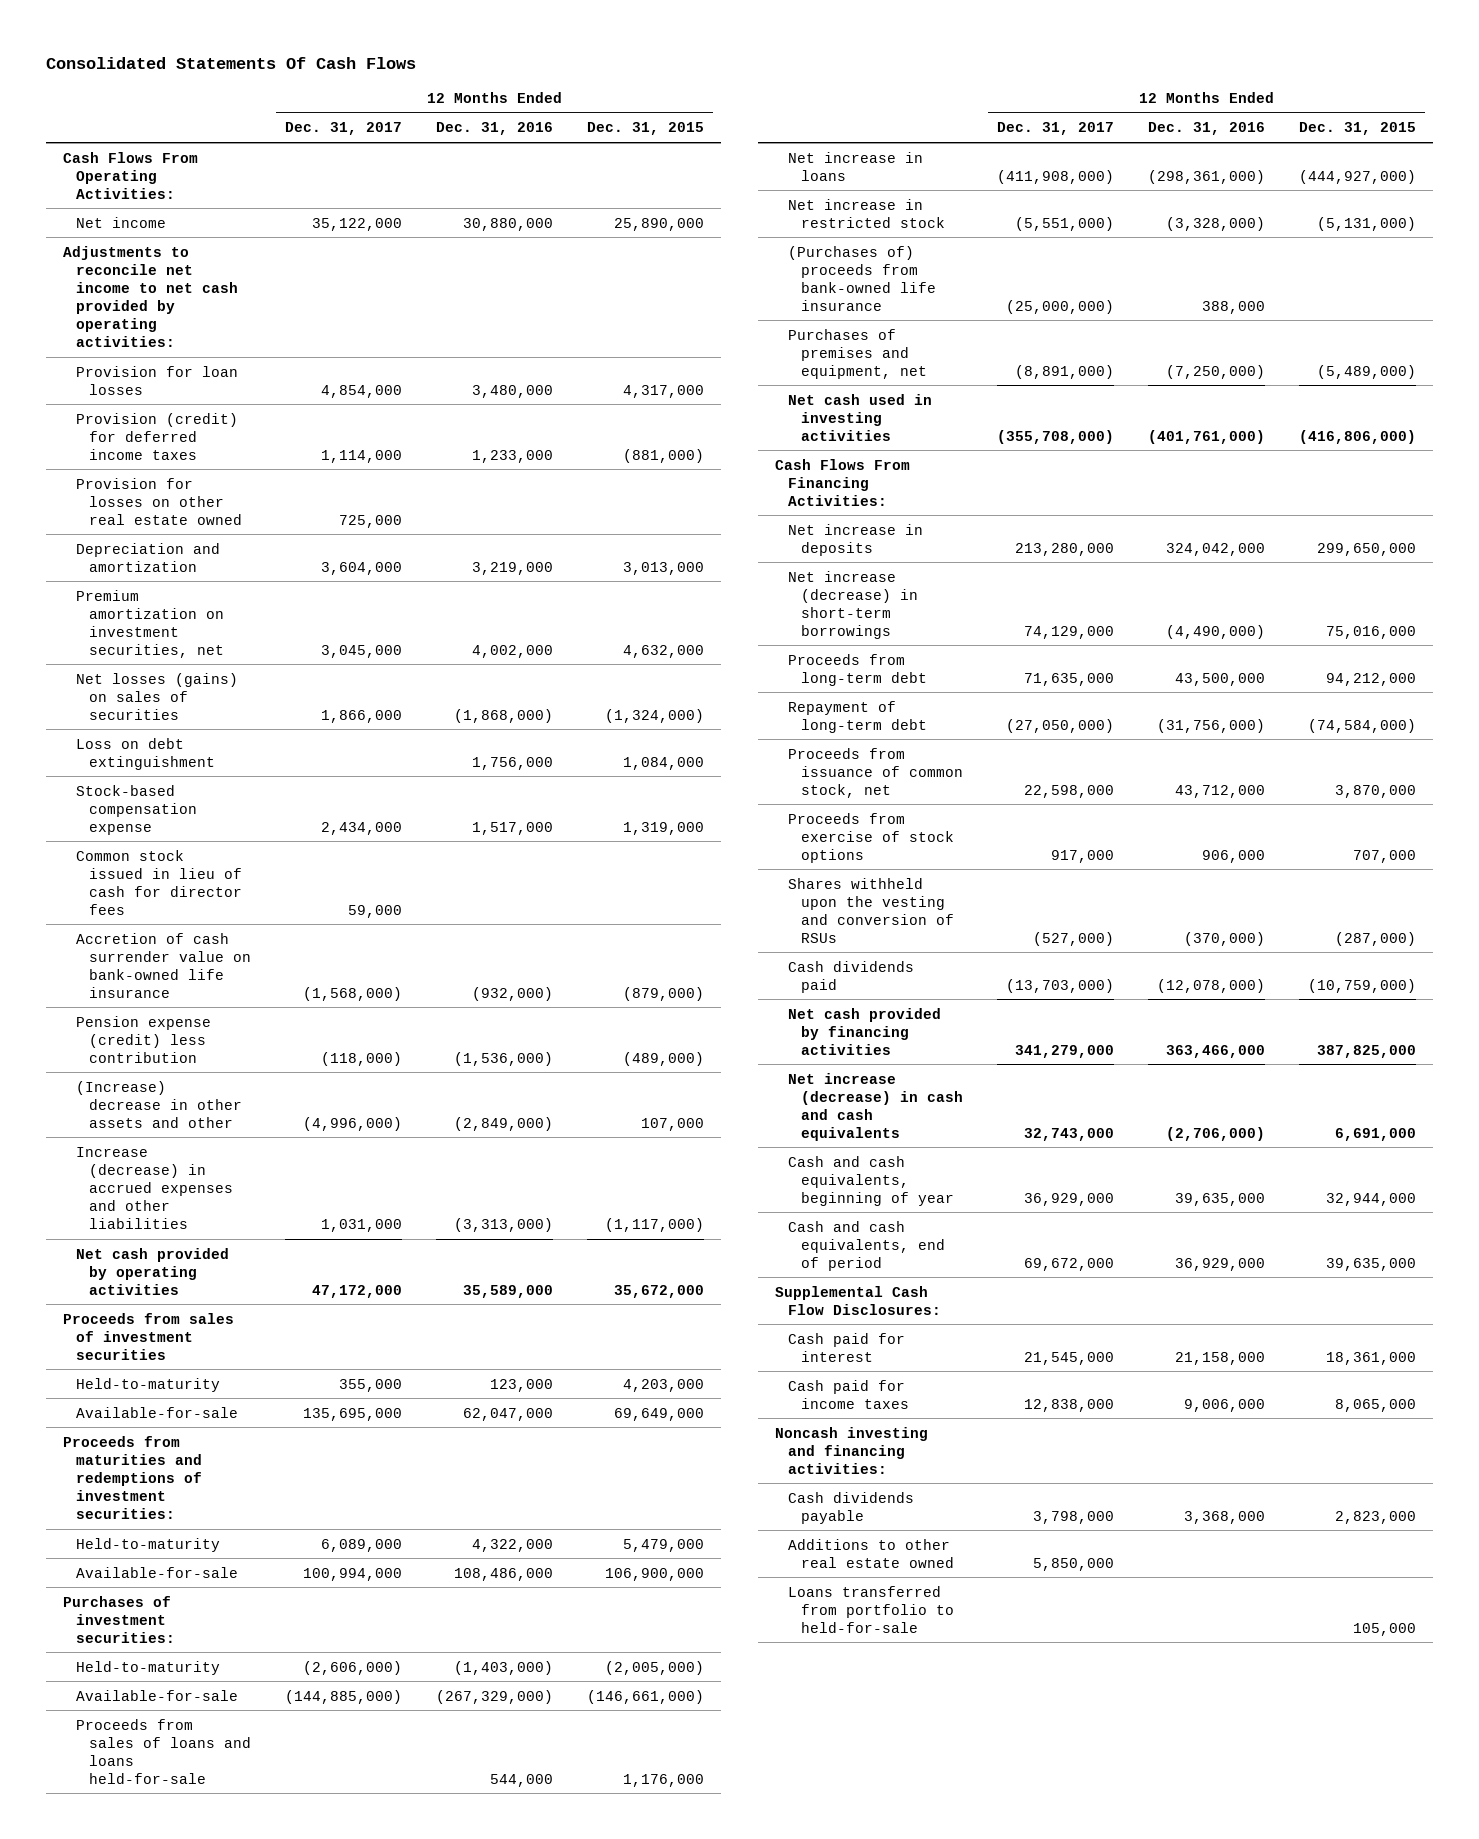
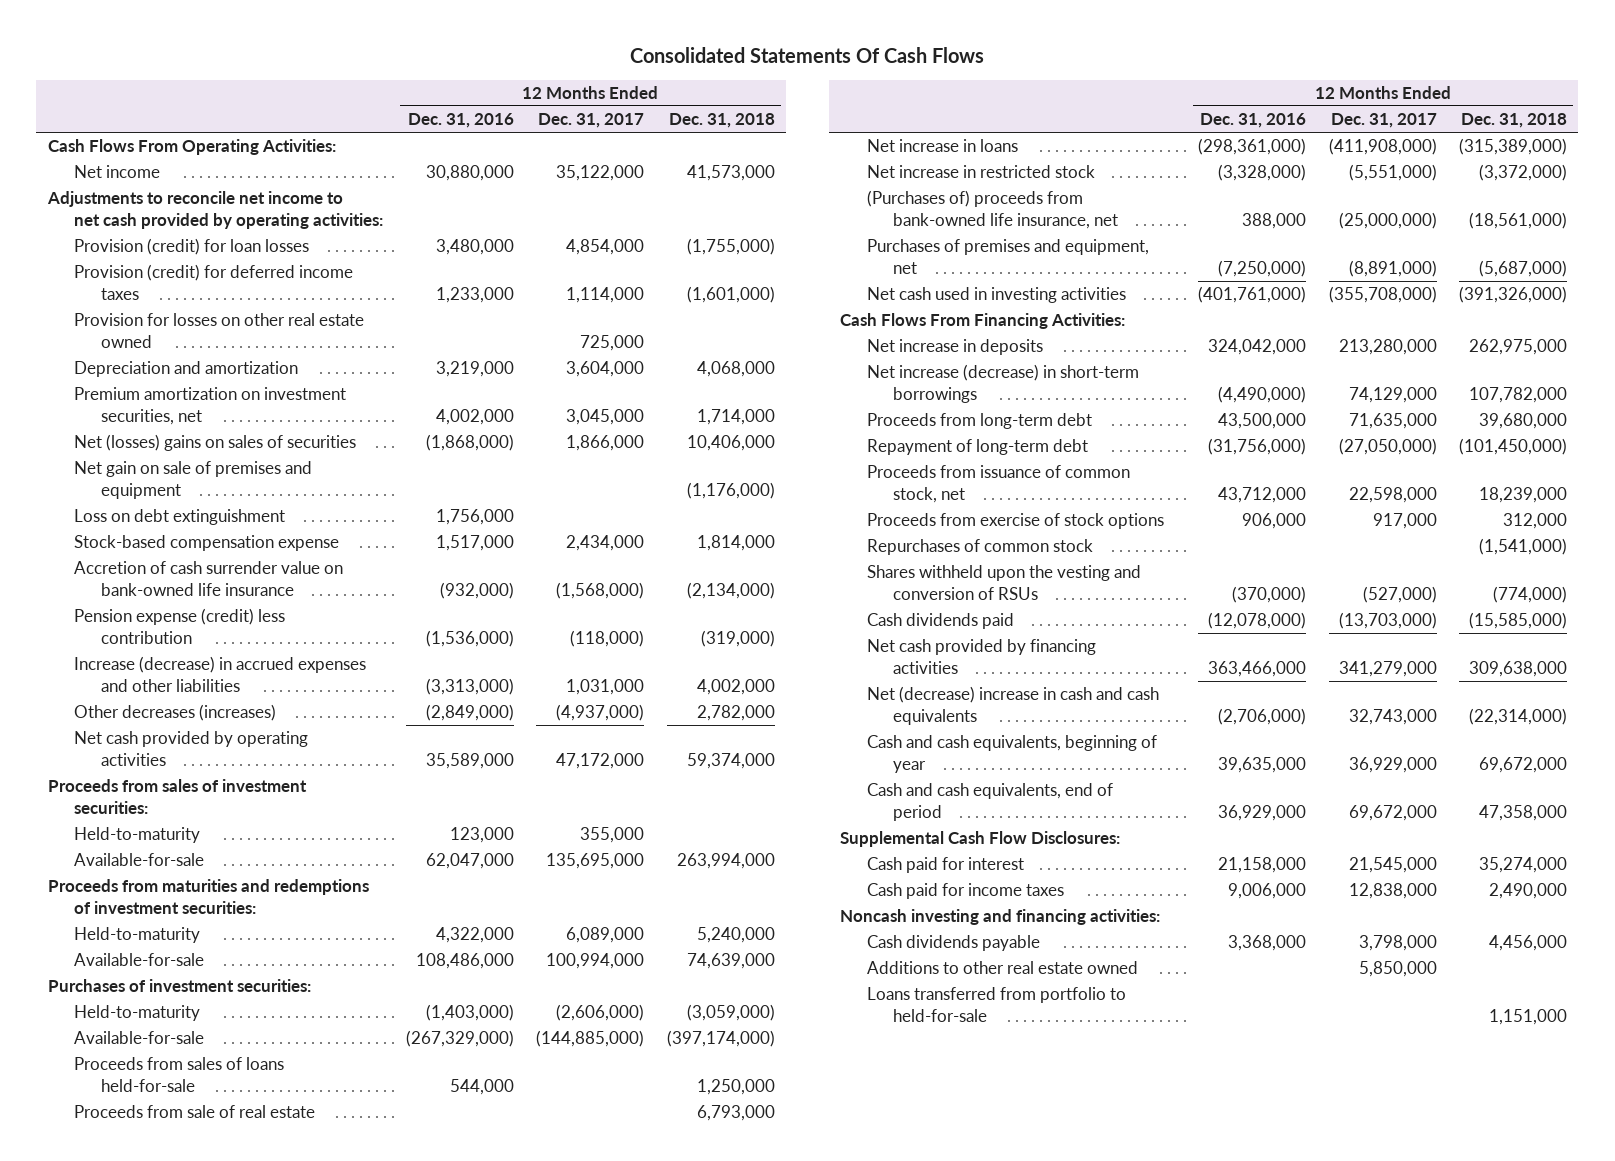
[587,122,705,136] Dec. 31, 2015 -> none
none -> [668,113,775,129] Dec. 31, 2018
[75,365,238,395] Provision for loan losses -> [74,238,310,256] Provision (credit) for loan losses
[75,672,238,720] Net losses (gains) on sales of securities -> [74,434,357,452] Net (losses) gains on sales of securities
none -> [74,461,313,499] Net gain on sale of premises and equipment
[75,849,242,915] Common stock issued in lieu of cash for director fees -> none
[75,1080,242,1128] (Increase) decrease in other assets and other -> none
none -> [74,704,277,722] Other decreases (increases)
[62,1312,234,1360] Proceeds from sales of investment securities -> [47,779,307,814] Proceeds from sales of investment securities:
[75,1718,251,1784] Proceeds from sales of loans and loans held-for-sale -> [74,1057,285,1092] Proceeds from sales of loans held-for-sale
none -> [74,1105,316,1119] Proceeds from sale of real estate
[787,245,936,311] (Purchases of) proceeds from bank-owned life insurance -> [866,190,1119,229] (Purchases of) proceeds from bank-owned life insurance, net
none -> [866,539,1093,556] Repurchases of common stock
[787,1072,963,1141] Net increase (decrease) in cash and cash equivalents -> [866,686,1159,725] Net (decrease) increase in cash and cash equivalents

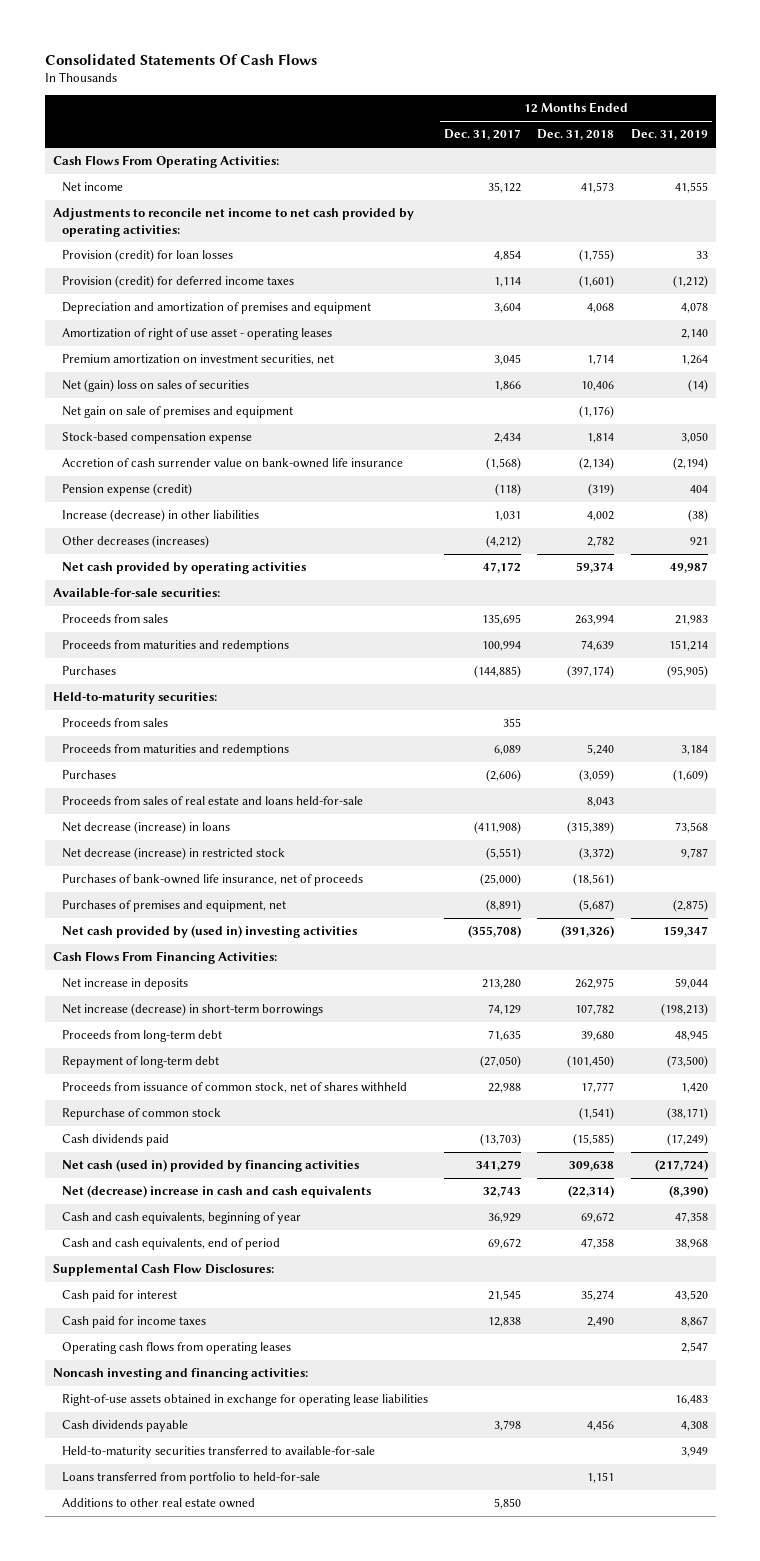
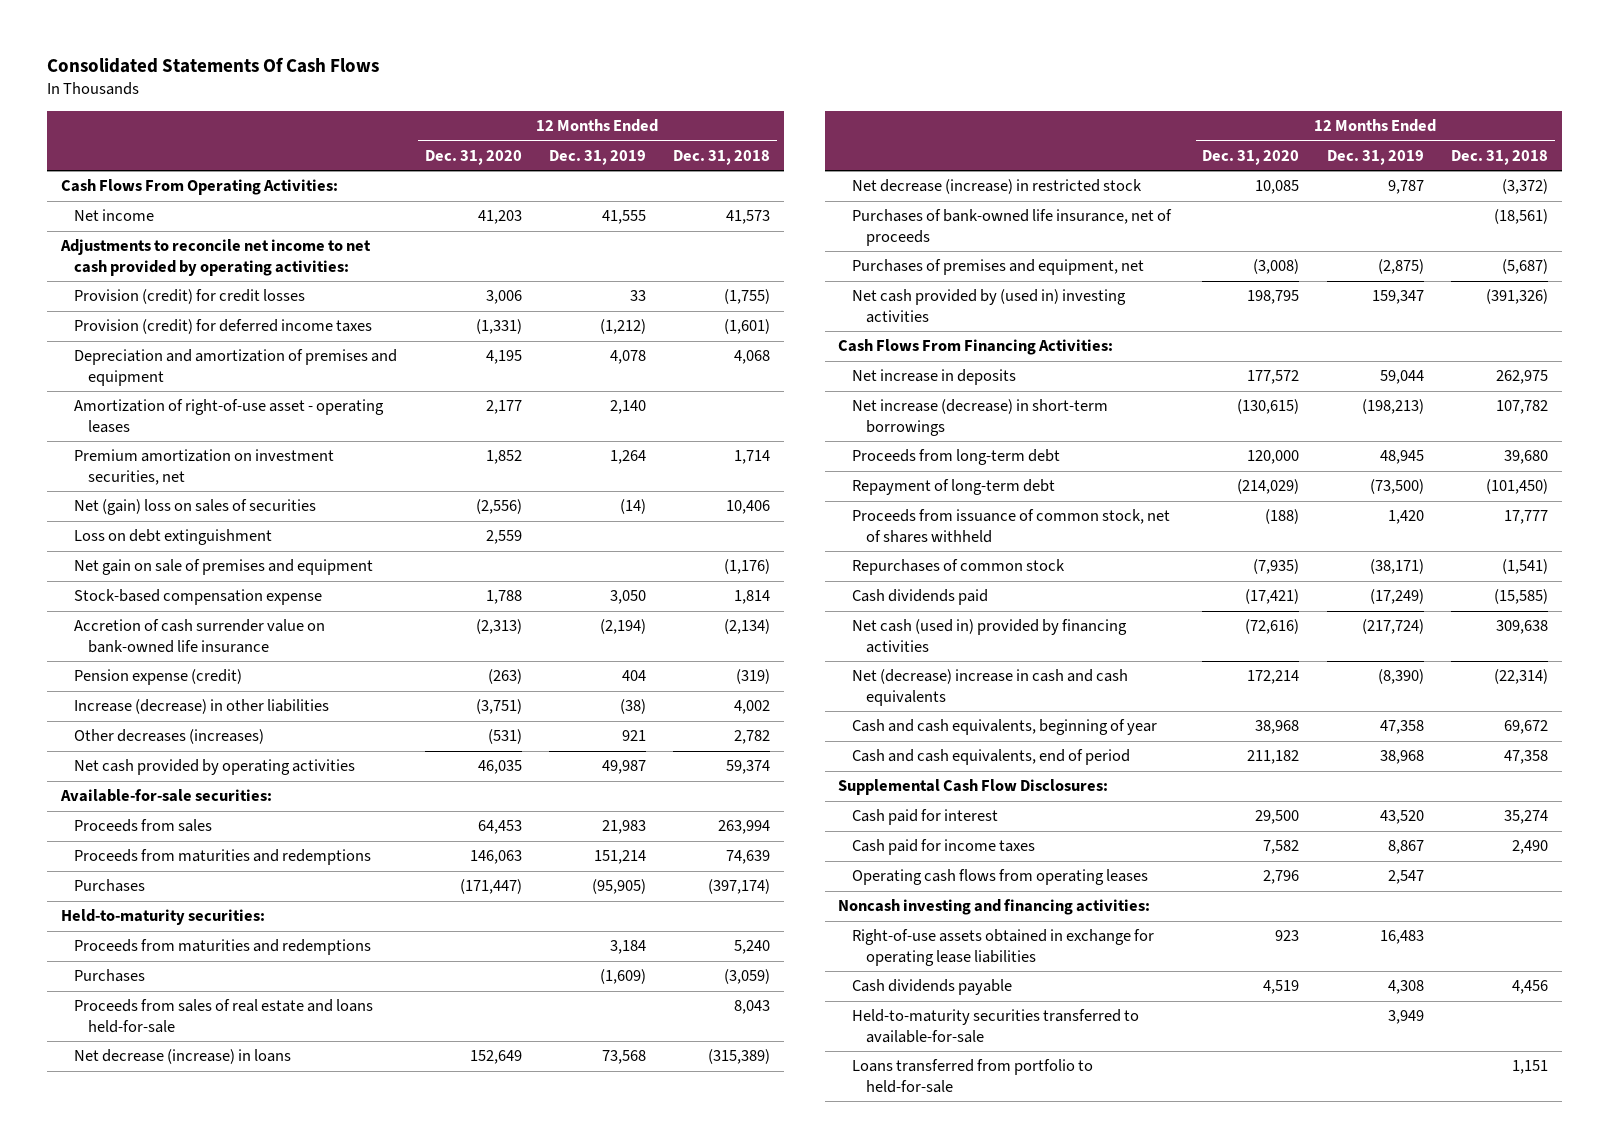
[444,129,522,141] Dec. 31, 2017 -> none
none -> [424,149,522,165] Dec. 31, 2020
[61,249,233,263] Provision (credit) for loan losses -> [74,289,306,305] Provision (credit) for credit losses
[61,328,332,341] Amortization of right of use asset - operating leases -> [74,399,385,433] Amortization of right-of-use asset - operating leases
none -> [74,529,273,546] Loss on debt extinguishment
[61,718,168,728] Proceeds from sales -> none
[61,1108,221,1121] Repurchase of common stock -> [852,559,1066,576] Repurchases of common stock
[61,1498,255,1509] Additions to other real estate owned -> none

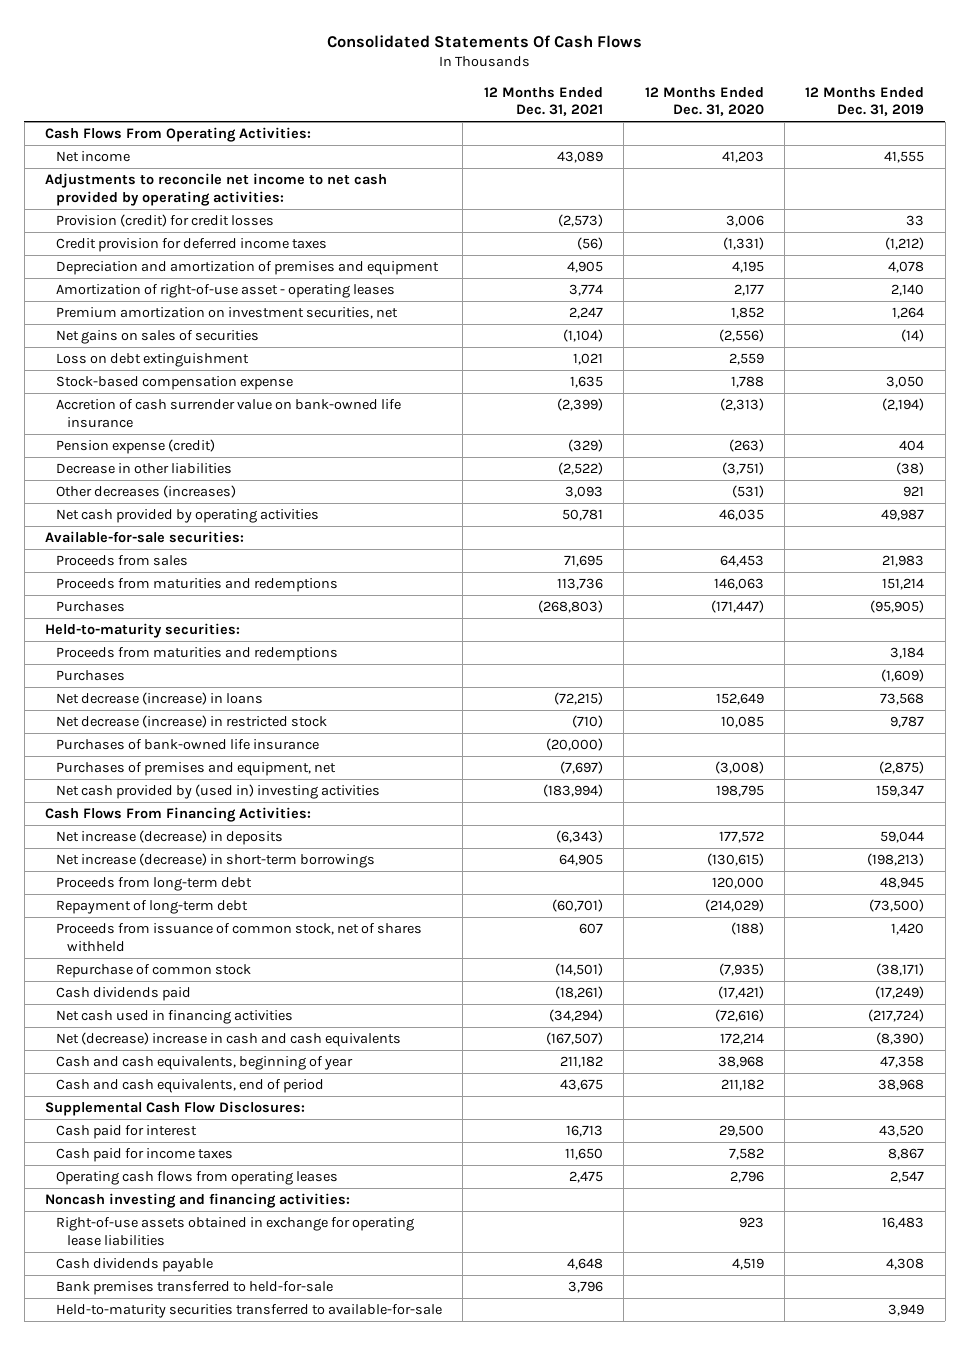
[673,149,771,165] Dec. 31, 2018 -> none
none -> [483,86,603,117] 12 Months Ended Dec. 31, 2021
[74,319,373,335] Provision (credit) for deferred income taxes -> [56,238,328,253] Credit provision for deferred income taxes
[74,499,317,516] Net (gain) loss on sales of securities -> [56,330,260,345] Net gains on sales of securities
[74,559,374,576] Net gain on sale of premises and equipment -> none
[74,699,330,715] Increase (decrease) in other liabilities -> [56,463,233,475] Decrease in other liabilities
[74,999,374,1033] Proceeds from sales of real estate and loans held-for-sale -> none
[852,209,1173,246] Purchases of bank-owned life insurance, net of proceeds -> [56,739,320,751] Purchases of bank-owned life insurance
[852,369,1017,386] Net increase in deposits -> [56,830,284,846] Net increase (decrease) in deposits
[852,559,1066,576] Repurchases of common stock -> [56,964,252,979] Repurchase of common stock
[852,619,1128,653] Net cash (used in) provided by financing activities -> [56,1010,294,1025] Net cash used in financing activities
none -> [56,1281,334,1296] Bank premises transferred to held-for-sale
[852,1059,1094,1093] Loans transferred from portfolio to held-for-sale -> none

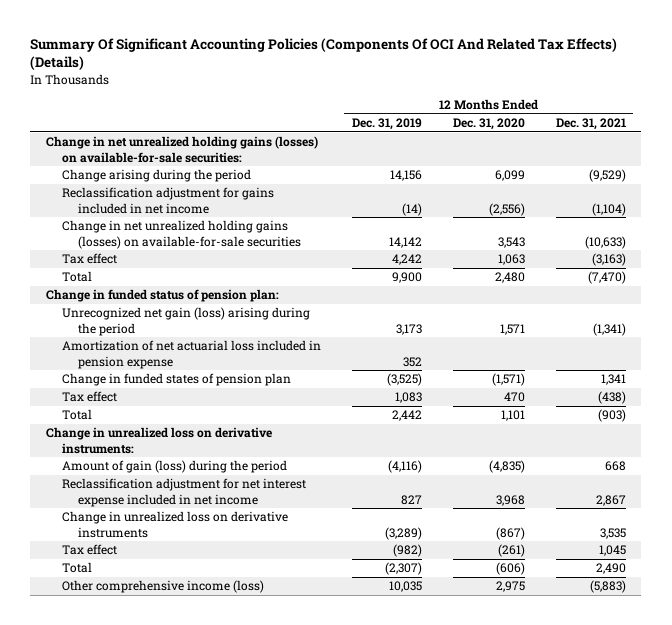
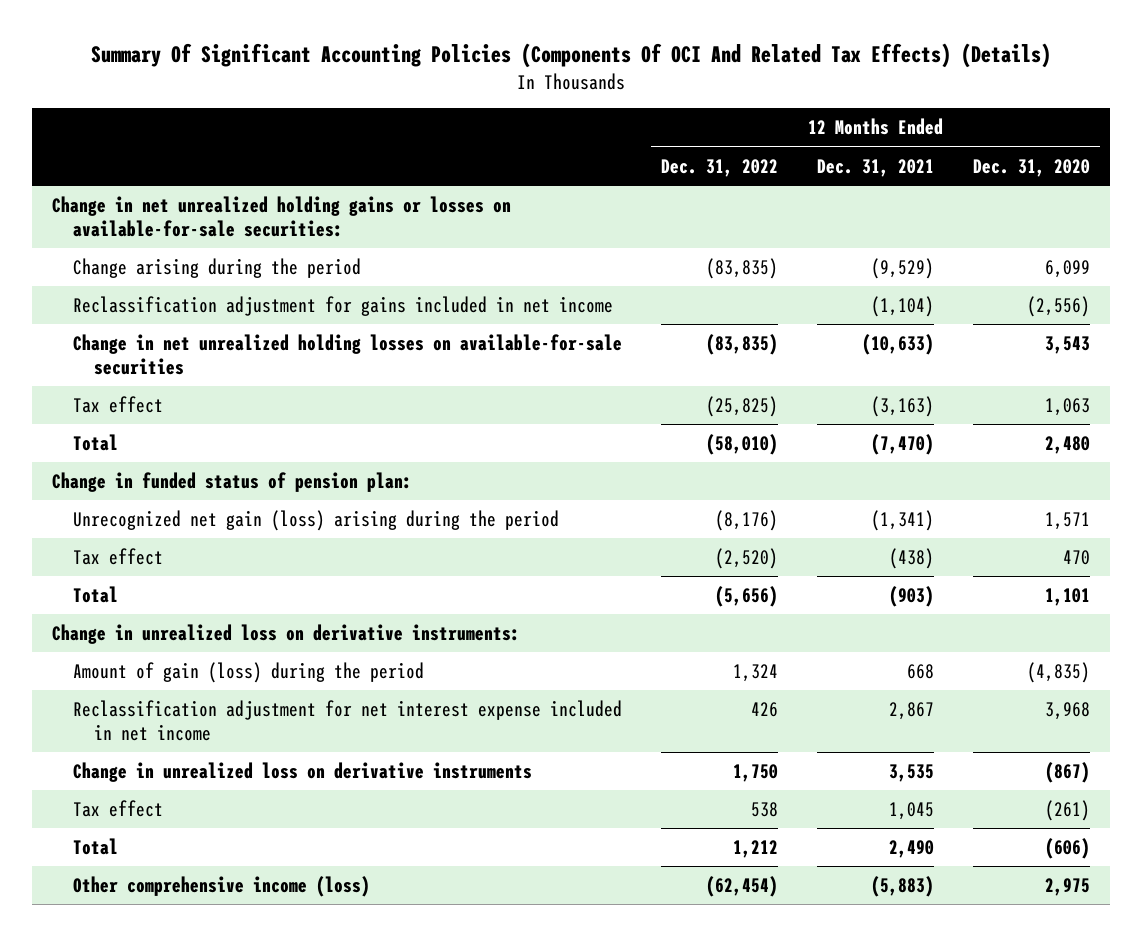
[351,118,422,131] Dec. 31, 2019 -> none
none -> [660,158,778,177] Dec. 31, 2022
[45,136,318,163] Change in net unrealized holding gains (losses) on available-for-sale securities: -> [51,196,511,237] Change in net unrealized holding gains or losses on available-for-sale securities:
[61,220,301,249] Change in net unrealized holding gains (losses) on available-for-sale securities -> [72,334,622,375] Change in net unrealized holding losses on available-for-sale securities
[61,340,321,369] Amortization of net actuarial loss included in pension expense -> none
[61,373,291,387] Change in funded states of pension plan -> none

